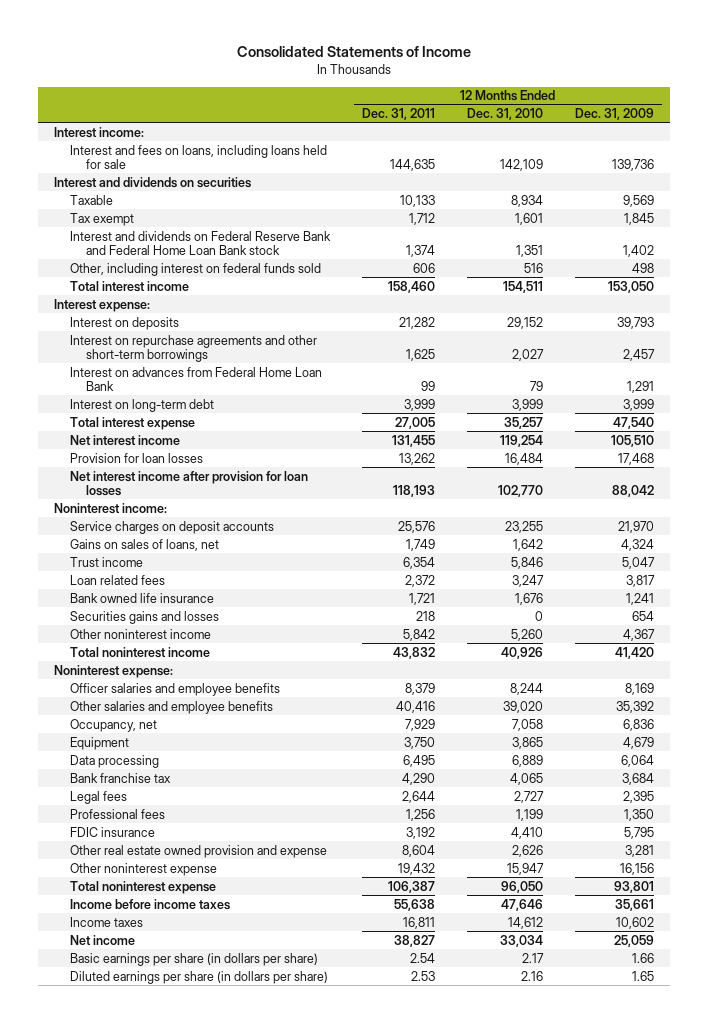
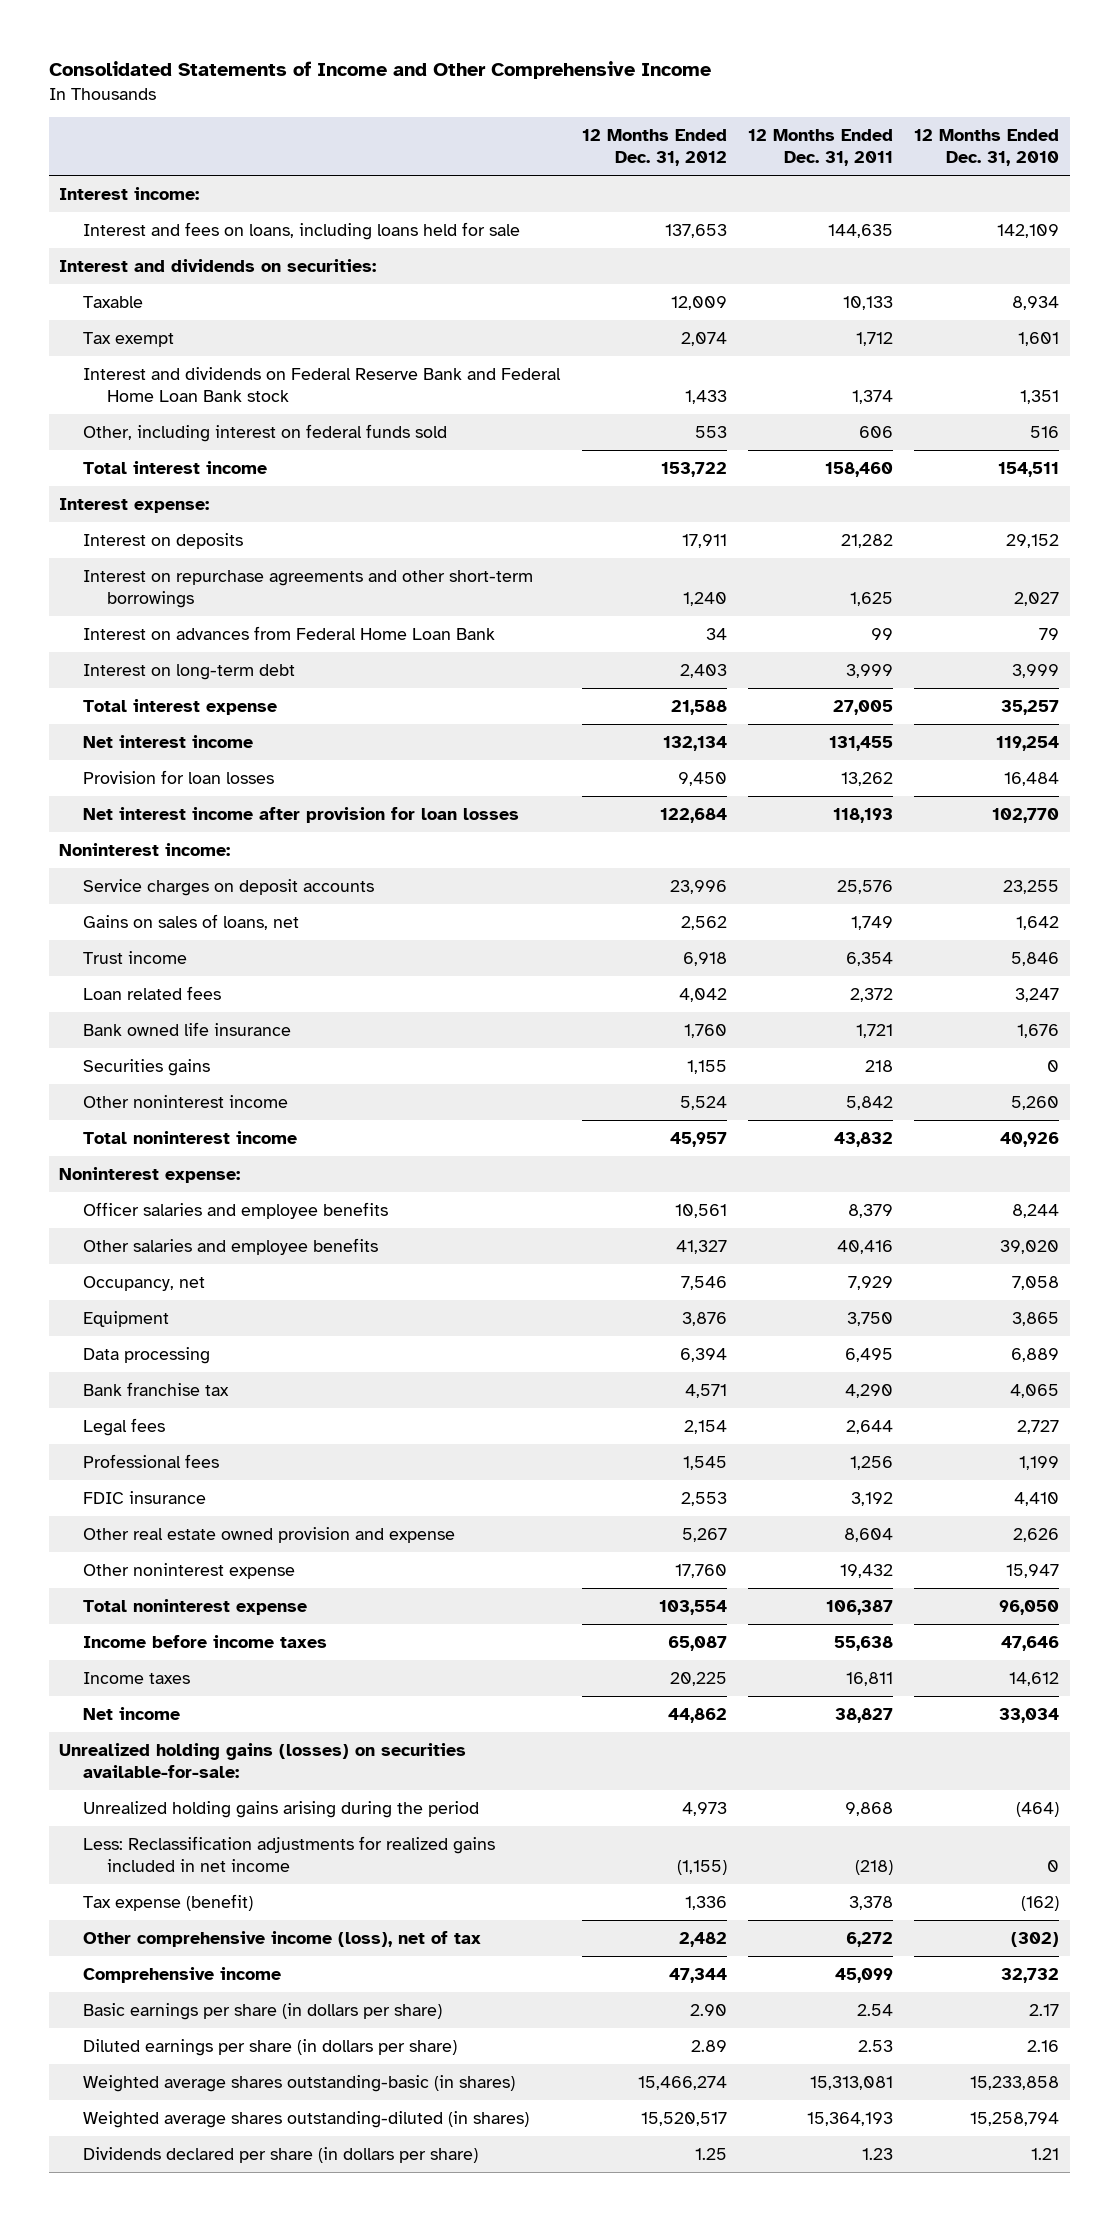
[237,46,472,58] Consolidated Statements of Income -> [48,60,711,79] Consolidated Statements of Income and Other Comprehensive Income
[575,108,655,121] Dec. 31, 2009 -> none
none -> [581,129,727,167] 12 Months Ended Dec. 31, 2012
[53,176,251,188] Interest and dividends on securities -> [59,259,377,273] Interest and dividends on securities:
[70,610,220,624] Securities gains and losses -> [83,1059,211,1077] Securities gains
none -> [59,1743,467,1779] Unrealized holding gains (losses) on securities available-for-sale:
none -> [83,1801,480,1819] Unrealized holding gains arising during the period
none -> [83,1836,496,1873] Less: Reclassification adjustments for realized gains included in net income
none -> [83,1894,254,1912] Tax expense (benefit)
none -> [83,1931,482,1948] Other comprehensive income (loss), net of tax
none -> [83,1967,282,1984] Comprehensive income
none -> [83,2075,516,2093] Weighted average shares outstanding-basic (in shares)
none -> [83,2111,530,2129] Weighted average shares outstanding-diluted (in shares)
none -> [83,2147,479,2164] Dividends declared per share (in dollars per share)

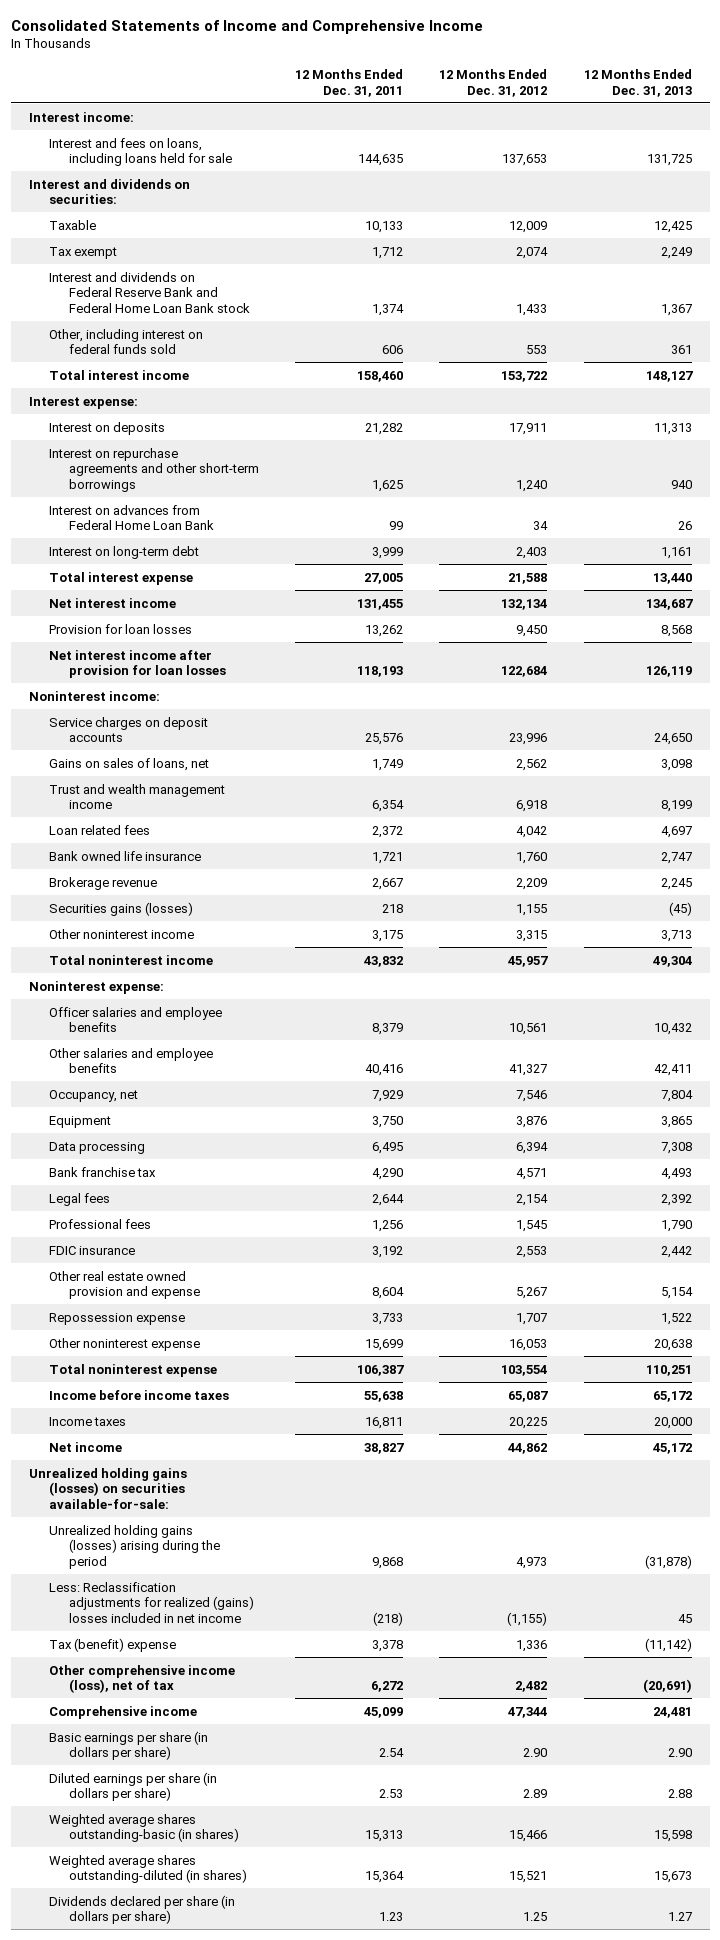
[48,60,711,79] Consolidated Statements of Income and Other Comprehensive Income -> [10,19,483,34] Consolidated Statements of Income and Comprehensive Income
[914,129,1060,167] 12 Months Ended Dec. 31, 2010 -> none
none -> [583,69,692,97] 12 Months Ended Dec. 31, 2013
[83,951,188,965] Trust income -> [48,783,225,810] Trust and wealth management income
none -> [48,876,157,890] Brokerage revenue
[83,1059,211,1077] Securities gains -> [48,901,193,916] Securities gains (losses)
[679,1096,727,1111] 5,524 -> [516,929,548,942] 3,315
[845,1096,893,1111] 5,842 -> [372,929,404,942] 3,175
none -> [48,1312,185,1325] Repossession expense
[674,1564,727,1579] 17,760 -> [509,1338,548,1351] 16,053
[839,1564,893,1579] 19,432 -> [365,1338,404,1351] 15,699
[83,1801,480,1819] Unrealized holding gains arising during the period -> [48,1524,220,1569] Unrealized holding gains (losses) arising during the period
[83,1836,496,1873] Less: Reclassification adjustments for realized gains included in net income -> [48,1581,254,1623] Less: Reclassification adjustments for realized (gains) losses included in net income
[83,1894,254,1912] Tax expense (benefit) -> [48,1637,176,1652] Tax (benefit) expense
[637,2076,727,2091] 15,466,274 -> [509,1830,548,1843] 15,466
[809,2076,893,2091] 15,313,081 -> [365,1830,404,1843] 15,313
[640,2112,727,2127] 15,520,517 -> [509,1871,548,1884] 15,521
[806,2112,893,2127] 15,364,193 -> [365,1871,405,1884] 15,364

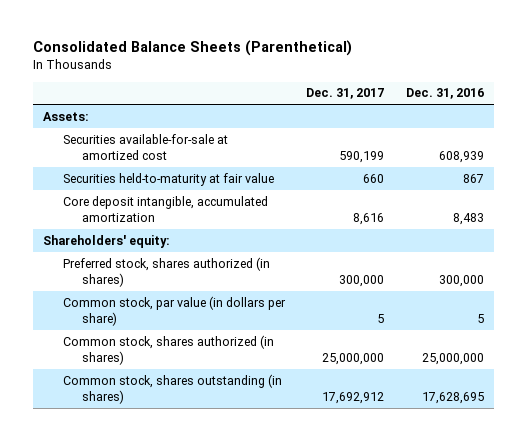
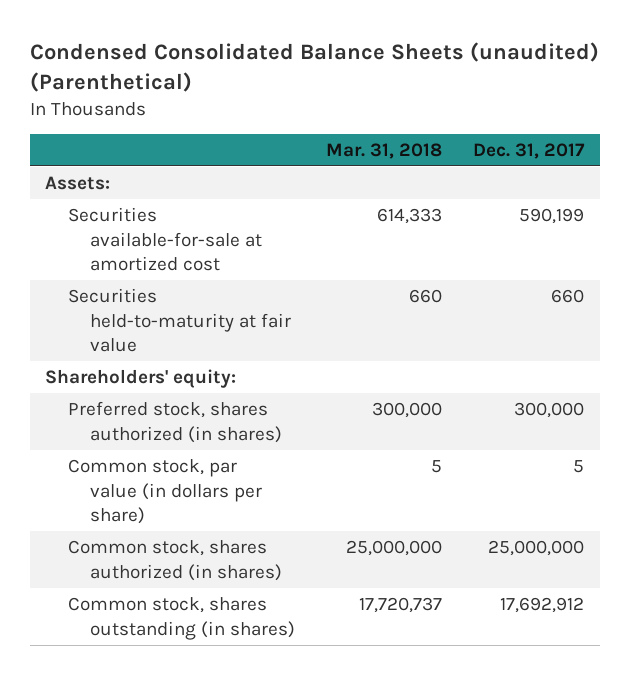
[32,40,352,57] Consolidated Balance Sheets (Parenthetical) -> [29,42,599,92] Condensed Consolidated Balance Sheets (unaudited) (Parenthetical)
[405,88,484,100] Dec. 31, 2016 -> none
none -> [326,142,443,159] Mar. 31, 2018
[62,195,268,222] Core deposit intangible, accumulated amortization -> none

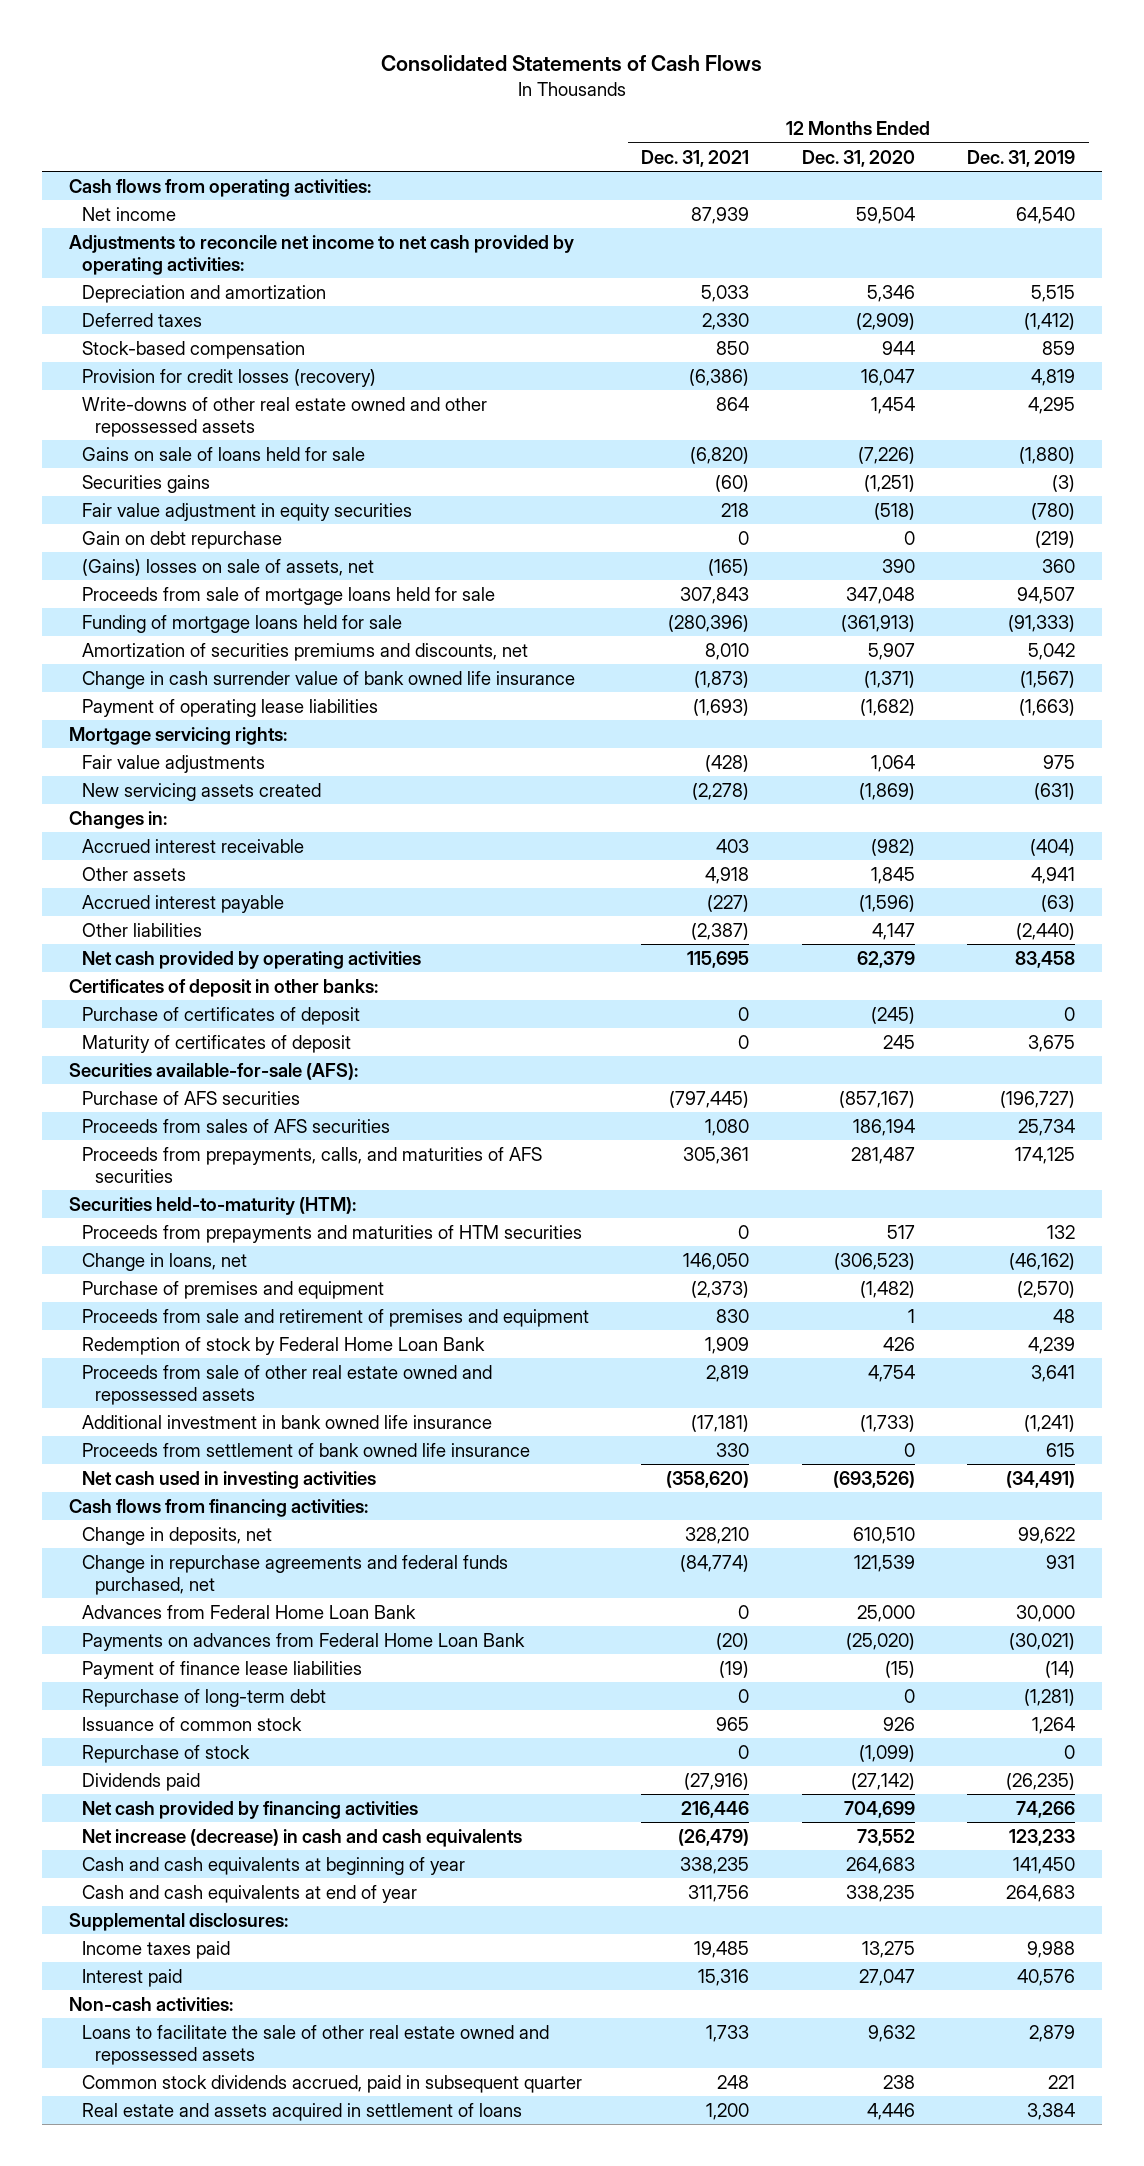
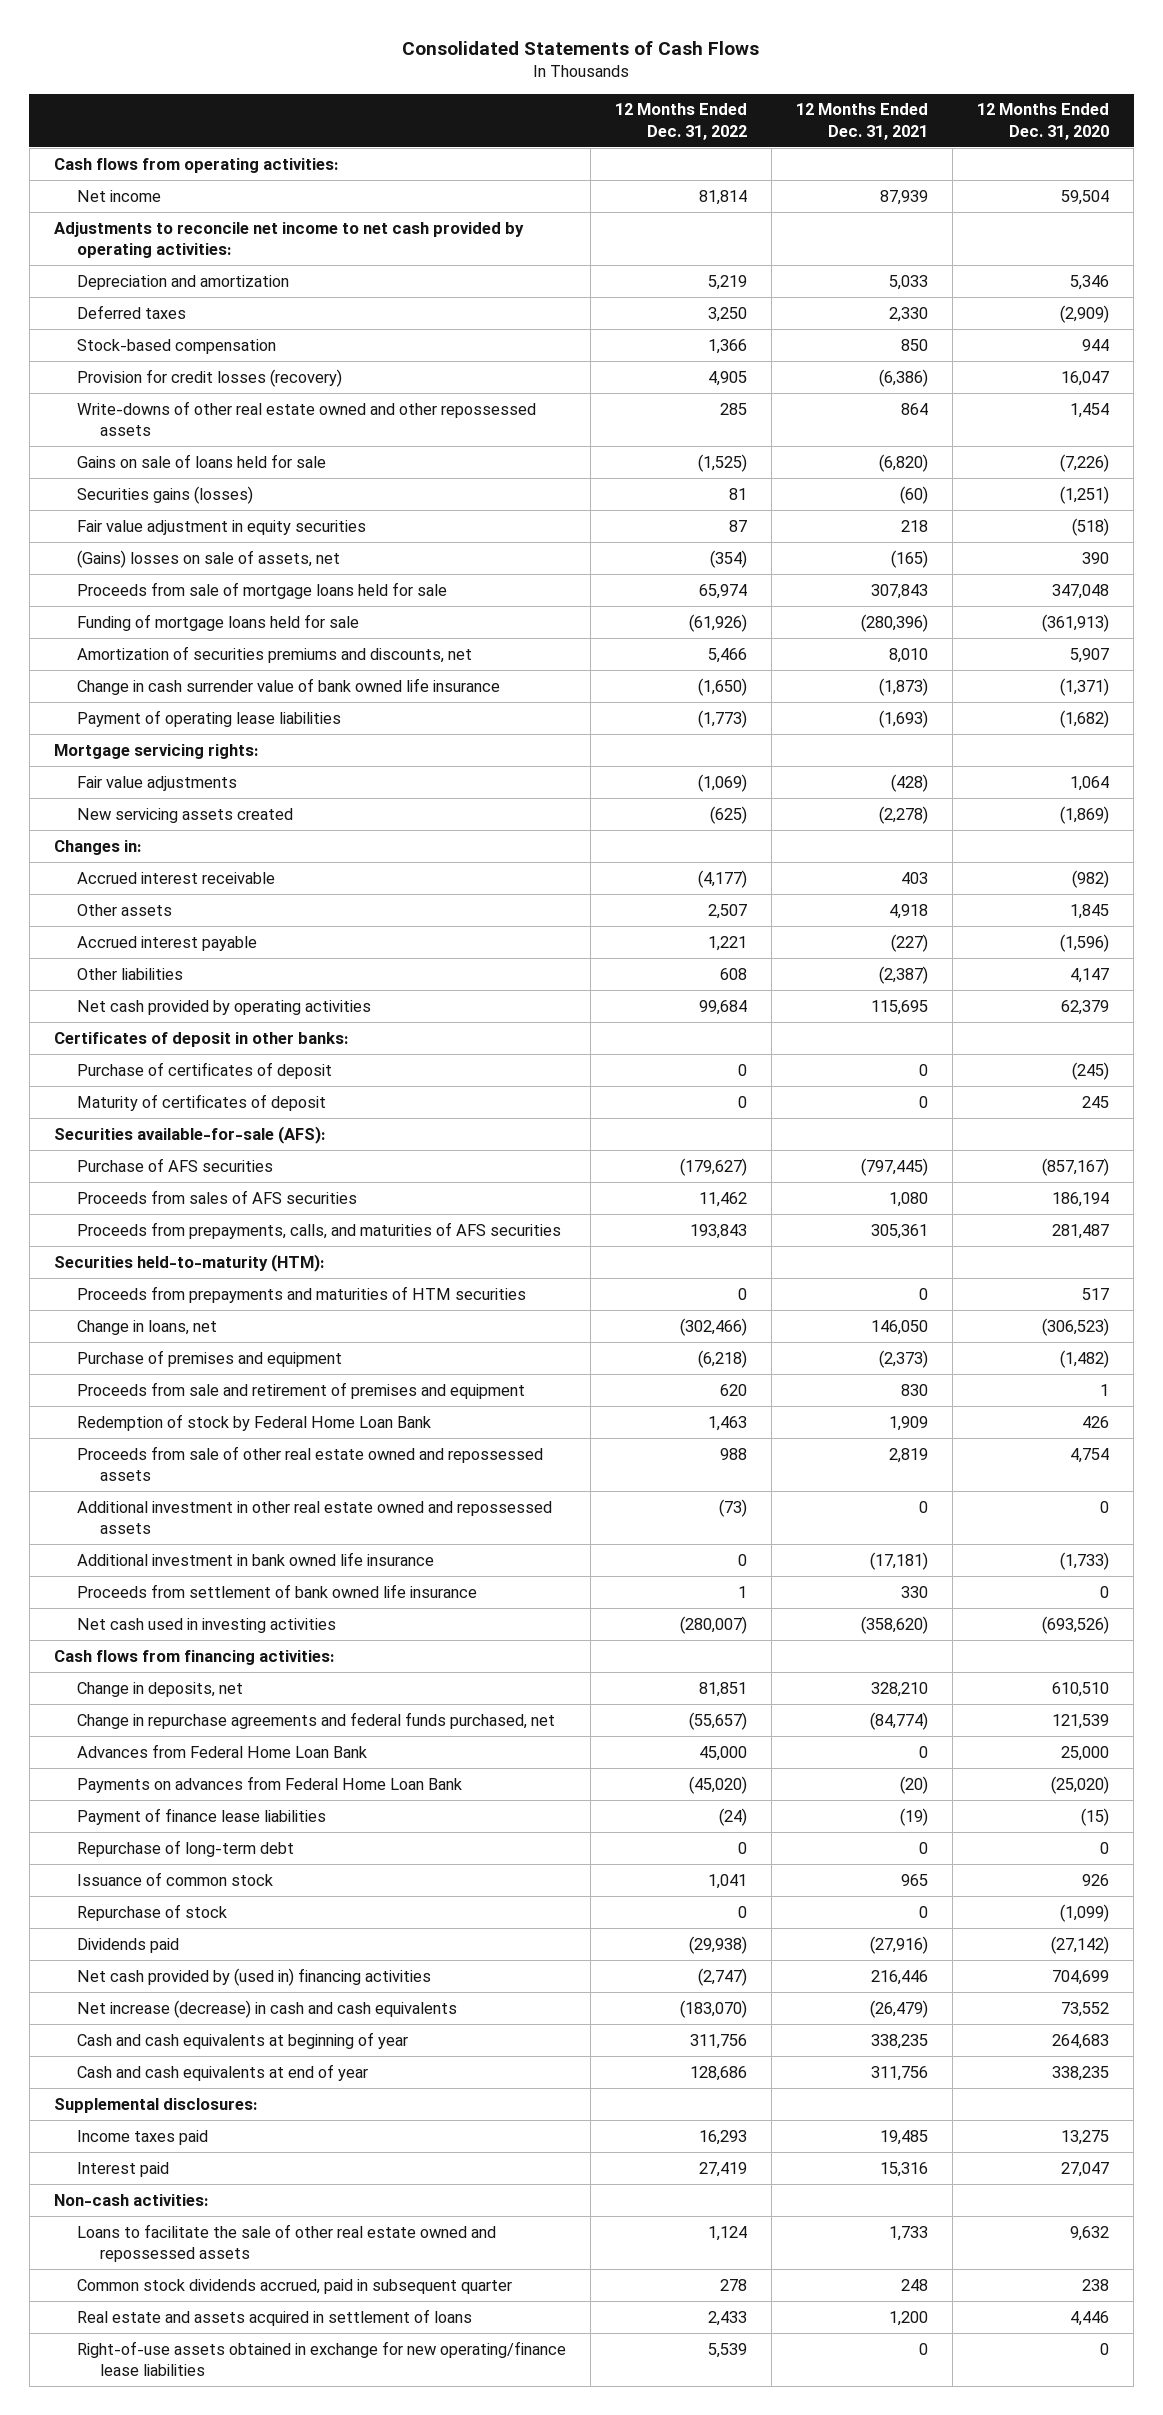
[967,149,1076,167] Dec. 31, 2019 -> none
none -> [614,103,747,140] 12 Months Ended Dec. 31, 2022
[81,474,210,493] Securities gains -> [76,485,253,504] Securities gains (losses)
[81,530,282,549] Gain on debt repurchase -> none
none -> [76,1500,552,1535] Additional investment in other real estate owned and repossessed assets
[81,1800,418,1819] Net cash provided by financing activities -> [76,1967,431,1986] Net cash provided by (used in) financing activities
none -> [76,2340,566,2377] Right-of-use assets obtained in exchange for new operating/finance lease liabilities

